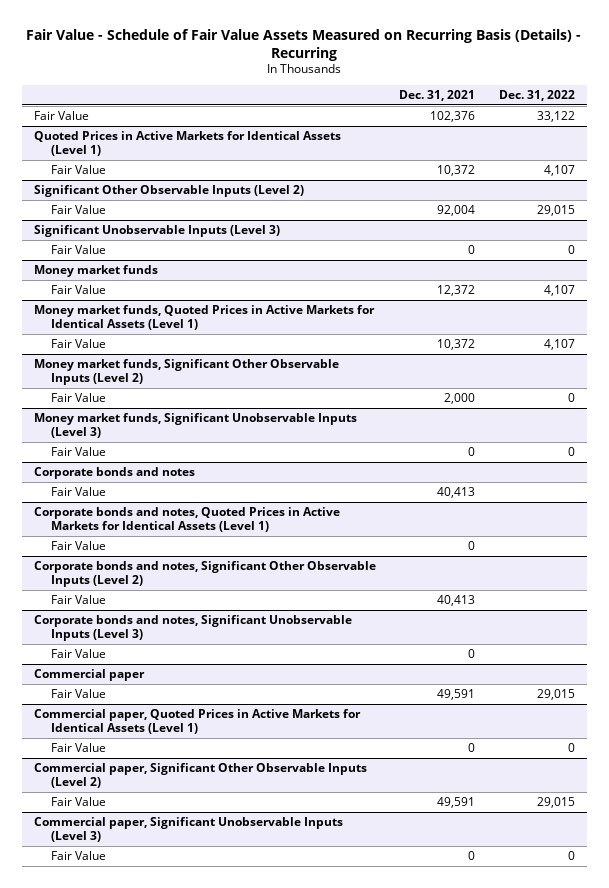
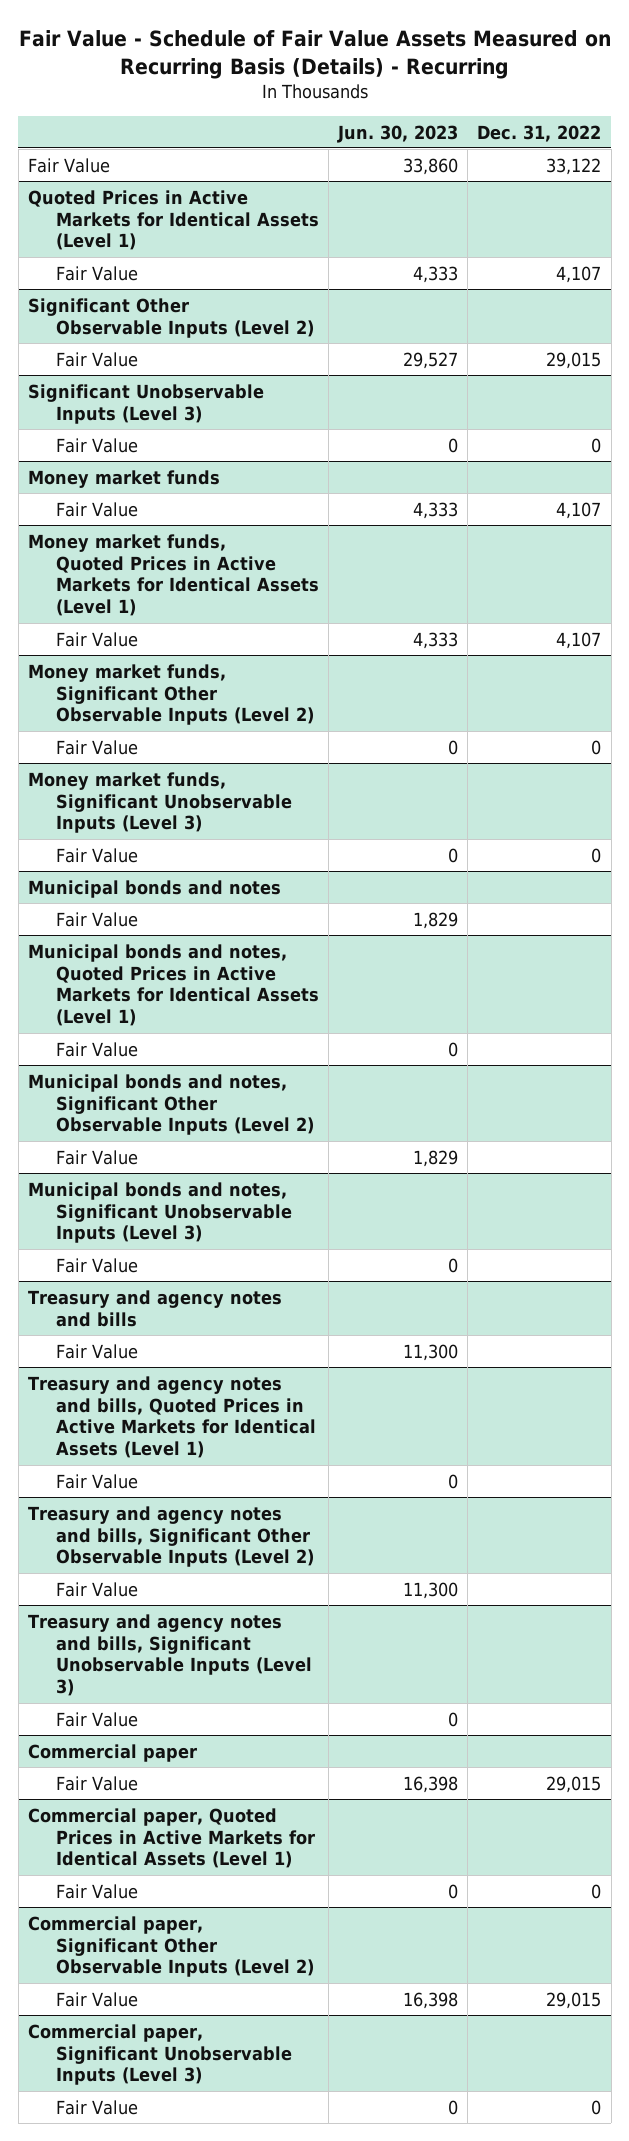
[399,89,476,101] Dec. 31, 2021 -> none
none -> [337,124,459,143] Jun. 30, 2023
[33,467,195,480] Corporate bonds and notes -> [27,879,281,898] Municipal bonds and notes
[33,507,340,533] Corporate bonds and notes, Quoted Prices in Active Markets for Identical Assets (Level 1) -> [27,943,320,1027] Municipal bonds and notes, Quoted Prices in Active Markets for Identical Assets (Level 1)
[33,561,376,588] Corporate bonds and notes, Significant Other Observable Inputs (Level 2) -> [27,1073,315,1136] Municipal bonds and notes, Significant Other Observable Inputs (Level 2)
[33,615,352,642] Corporate bonds and notes, Significant Unobservable Inputs (Level 3) -> [27,1181,293,1244] Municipal bonds and notes, Significant Unobservable Inputs (Level 3)
none -> [27,1289,282,1327] Treasury and agency notes and bills
none -> [56,1343,139,1359] Fair Value
none -> [27,1375,317,1459] Treasury and agency notes and bills, Quoted Prices in Active Markets for Identical Assets (Level 1)
none -> [56,1473,139,1489] Fair Value
none -> [27,1505,315,1568] Treasury and agency notes and bills, Significant Other Observable Inputs (Level 2)
none -> [56,1581,139,1597] Fair Value
none -> [27,1613,313,1697] Treasury and agency notes and bills, Significant Unobservable Inputs (Level 3)
none -> [56,1711,139,1727] Fair Value

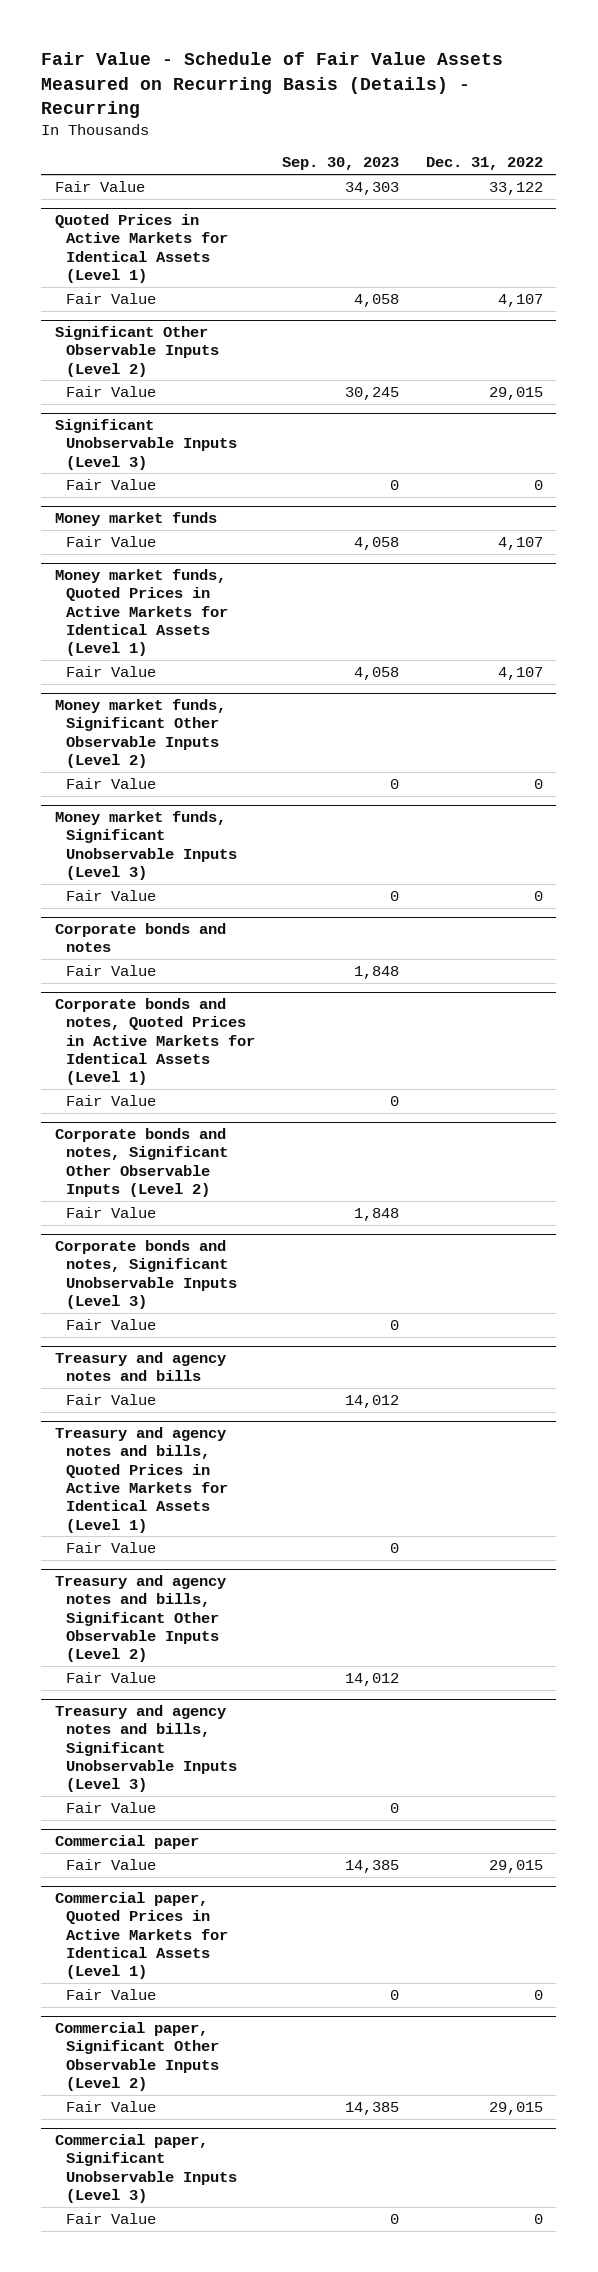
[337,124,459,143] Jun. 30, 2023 -> none
none -> [281,157,399,171] Sep. 30, 2023
[27,879,281,898] Municipal bonds and notes -> [54,923,226,953] Corporate bonds and notes
[27,943,320,1027] Municipal bonds and notes, Quoted Prices in Active Markets for Identical Assets (Level 1) -> [54,998,255,1086] Corporate bonds and notes, Quoted Prices in Active Markets for Identical Assets (Level 1)
[27,1073,315,1136] Municipal bonds and notes, Significant Other Observable Inputs (Level 2) -> [54,1128,228,1198] Corporate bonds and notes, Significant Other Observable Inputs (Level 2)
[27,1181,293,1244] Municipal bonds and notes, Significant Unobservable Inputs (Level 3) -> [54,1240,237,1310] Corporate bonds and notes, Significant Unobservable Inputs (Level 3)

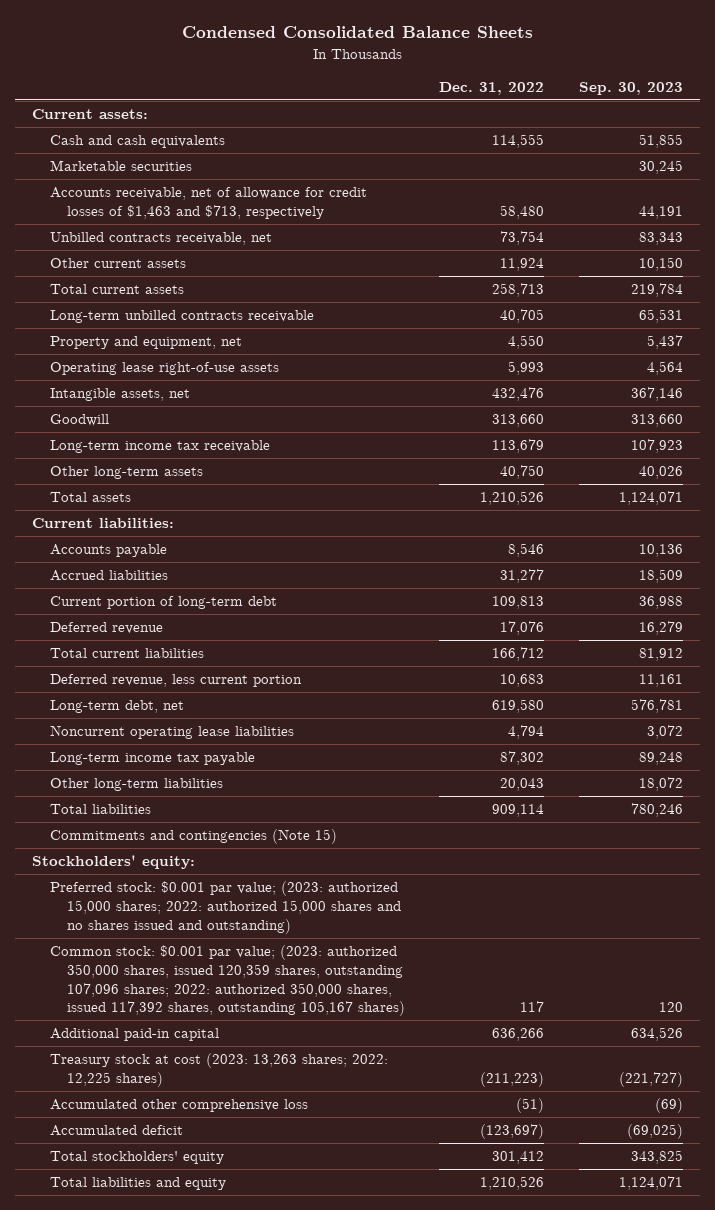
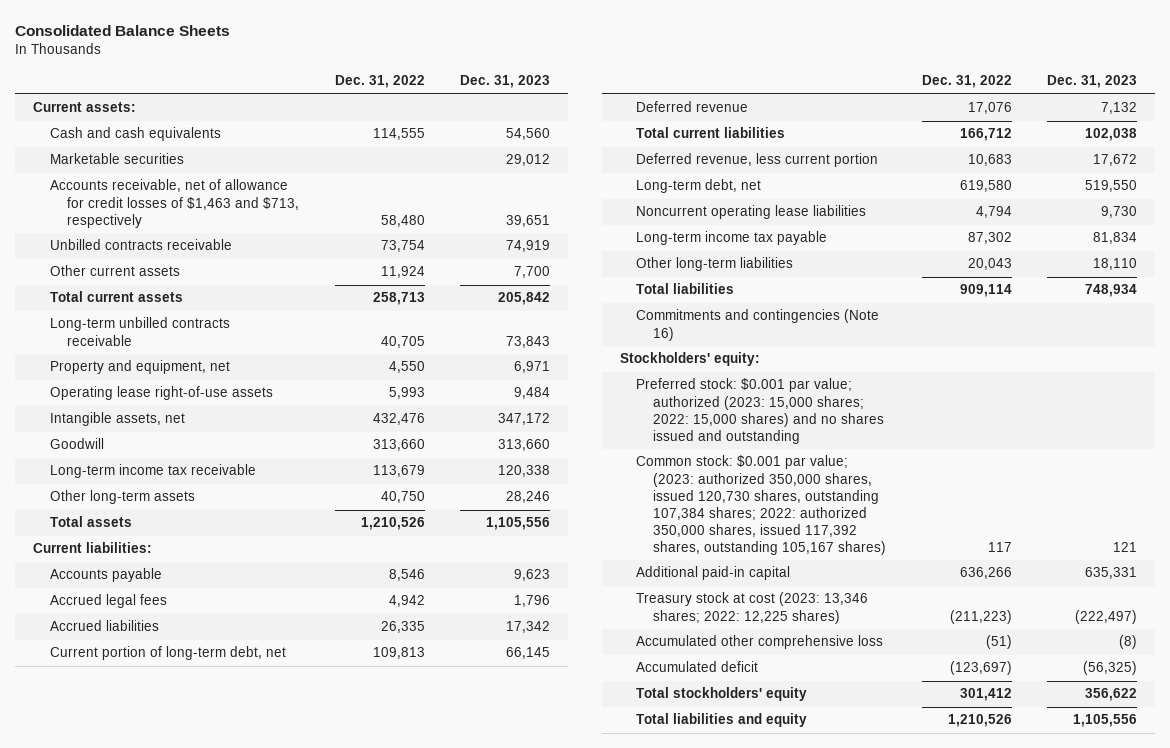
[181,26,533,39] Condensed Consolidated Balance Sheets -> [15,25,231,37] Consolidated Balance Sheets
[578,81,683,95] Sep. 30, 2023 -> none
none -> [460,75,551,89] Dec. 31, 2023
[49,232,272,246] Unbilled contracts receivable, net -> [49,239,232,251] Unbilled contracts receivable
none -> [49,594,167,609] Accrued legal fees
[500,569,545,584] 31,277 -> [380,621,425,634] 26,335
[49,596,277,610] Current portion of long-term debt -> [49,646,286,661] Current portion of long-term debt, net
[49,829,337,845] Commitments and contingencies (Note 15) -> [636,309,880,341] Commitments and contingencies (Note 16)
[49,881,401,934] Preferred stock: $0.001 par value; (2023: authorized 15,000 shares; 2022: authorized 15,000 shares and no shares issued and outstanding) -> [636,378,885,444] Preferred stock: $0.001 par value; authorized (2023: 15,000 shares; 2022: 15,000 shares) and no shares issued and outstanding
[49,945,405,1017] Common stock: $0.001 par value; (2023: authorized 350,000 shares, issued 120,359 shares, outstanding 107,096 shares; 2022: authorized 350,000 shares, issued 117,392 shares, outstanding 105,167 shares) -> [636,455,887,556] Common stock: $0.001 par value; (2023: authorized 350,000 shares, issued 120,730 shares, outstanding 107,384 shares; 2022: authorized 350,000 shares, issued 117,392 shares, outstanding 105,167 shares)
[49,1053,388,1087] Treasury stock at cost (2023: 13,263 shares; 2022: 12,225 shares) -> [636,592,869,624] Treasury stock at cost (2023: 13,346 shares; 2022: 12,225 shares)

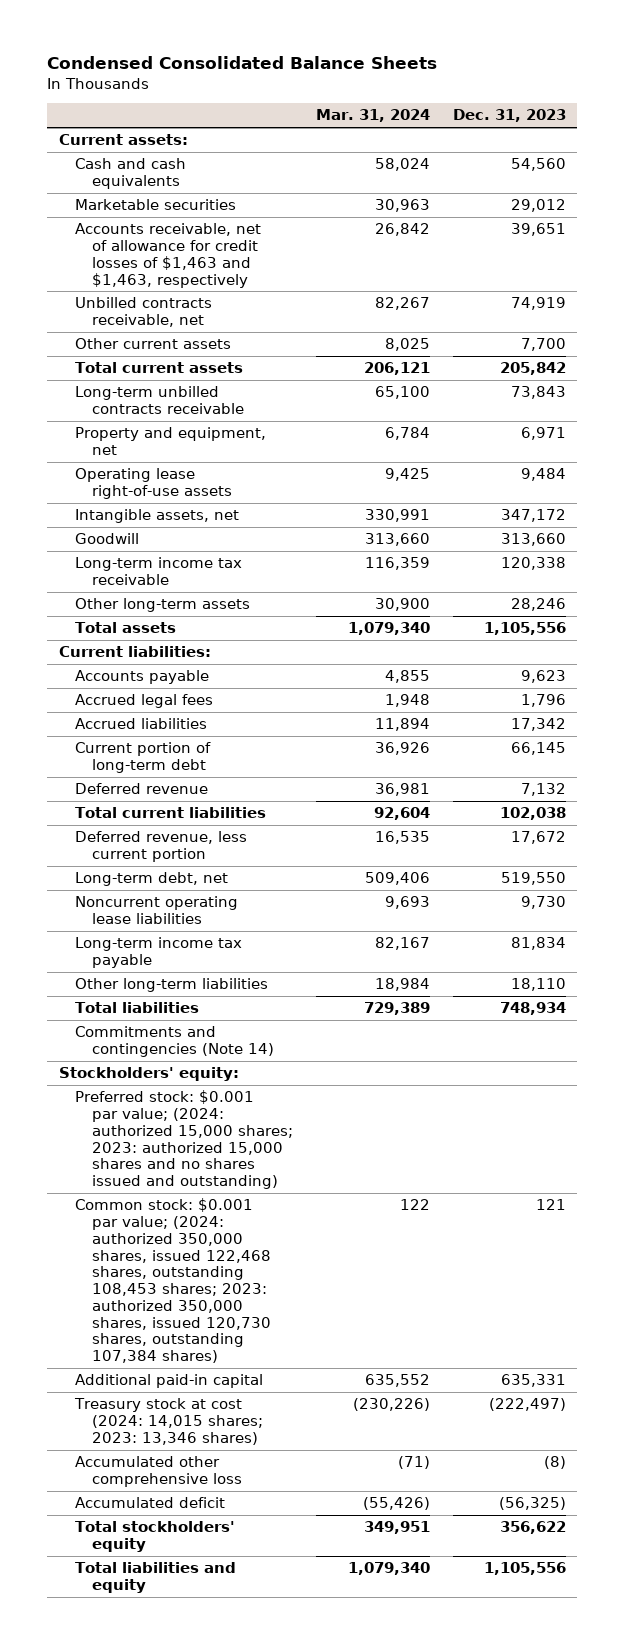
[15,25,231,37] Consolidated Balance Sheets -> [47,56,438,70] Condensed Consolidated Balance Sheets
[334,75,425,89] Dec. 31, 2022 -> none
none -> [316,109,431,123] Mar. 31, 2024
[49,179,299,228] Accounts receivable, net of allowance for credit losses of $1,463 and $713, respectively -> [75,223,262,288] Accounts receivable, net of allowance for credit losses of $1,463 and $1,463, respectively
[49,239,232,251] Unbilled contracts receivable -> [75,297,213,328] Unbilled contracts receivable, net
[49,646,286,661] Current portion of long-term debt, net -> [75,742,212,774] Current portion of long-term debt
[636,309,880,341] Commitments and contingencies (Note 16) -> [75,1026,275,1058] Commitments and contingencies (Note 14)
[636,378,885,444] Preferred stock: $0.001 par value; authorized (2023: 15,000 shares; 2022: 15,000 shares) and no shares issued and outstanding -> [75,1090,294,1190] Preferred stock: $0.001 par value; (2024: authorized 15,000 shares; 2023: authorized 15,000 shares and no shares issued and outstanding)
[636,455,887,556] Common stock: $0.001 par value; (2023: authorized 350,000 shares, issued 120,730 shares, outstanding 107,384 shares; 2022: authorized 350,000 shares, issued 117,392 shares, outstanding 105,167 shares) -> [75,1198,272,1364] Common stock: $0.001 par value; (2024: authorized 350,000 shares, issued 122,468 shares, outstanding 108,453 shares; 2023: authorized 350,000 shares, issued 120,730 shares, outstanding 107,384 shares)
[636,592,869,624] Treasury stock at cost (2023: 13,346 shares; 2022: 12,225 shares) -> [74,1398,264,1445] Treasury stock at cost (2024: 14,015 shares; 2023: 13,346 shares)

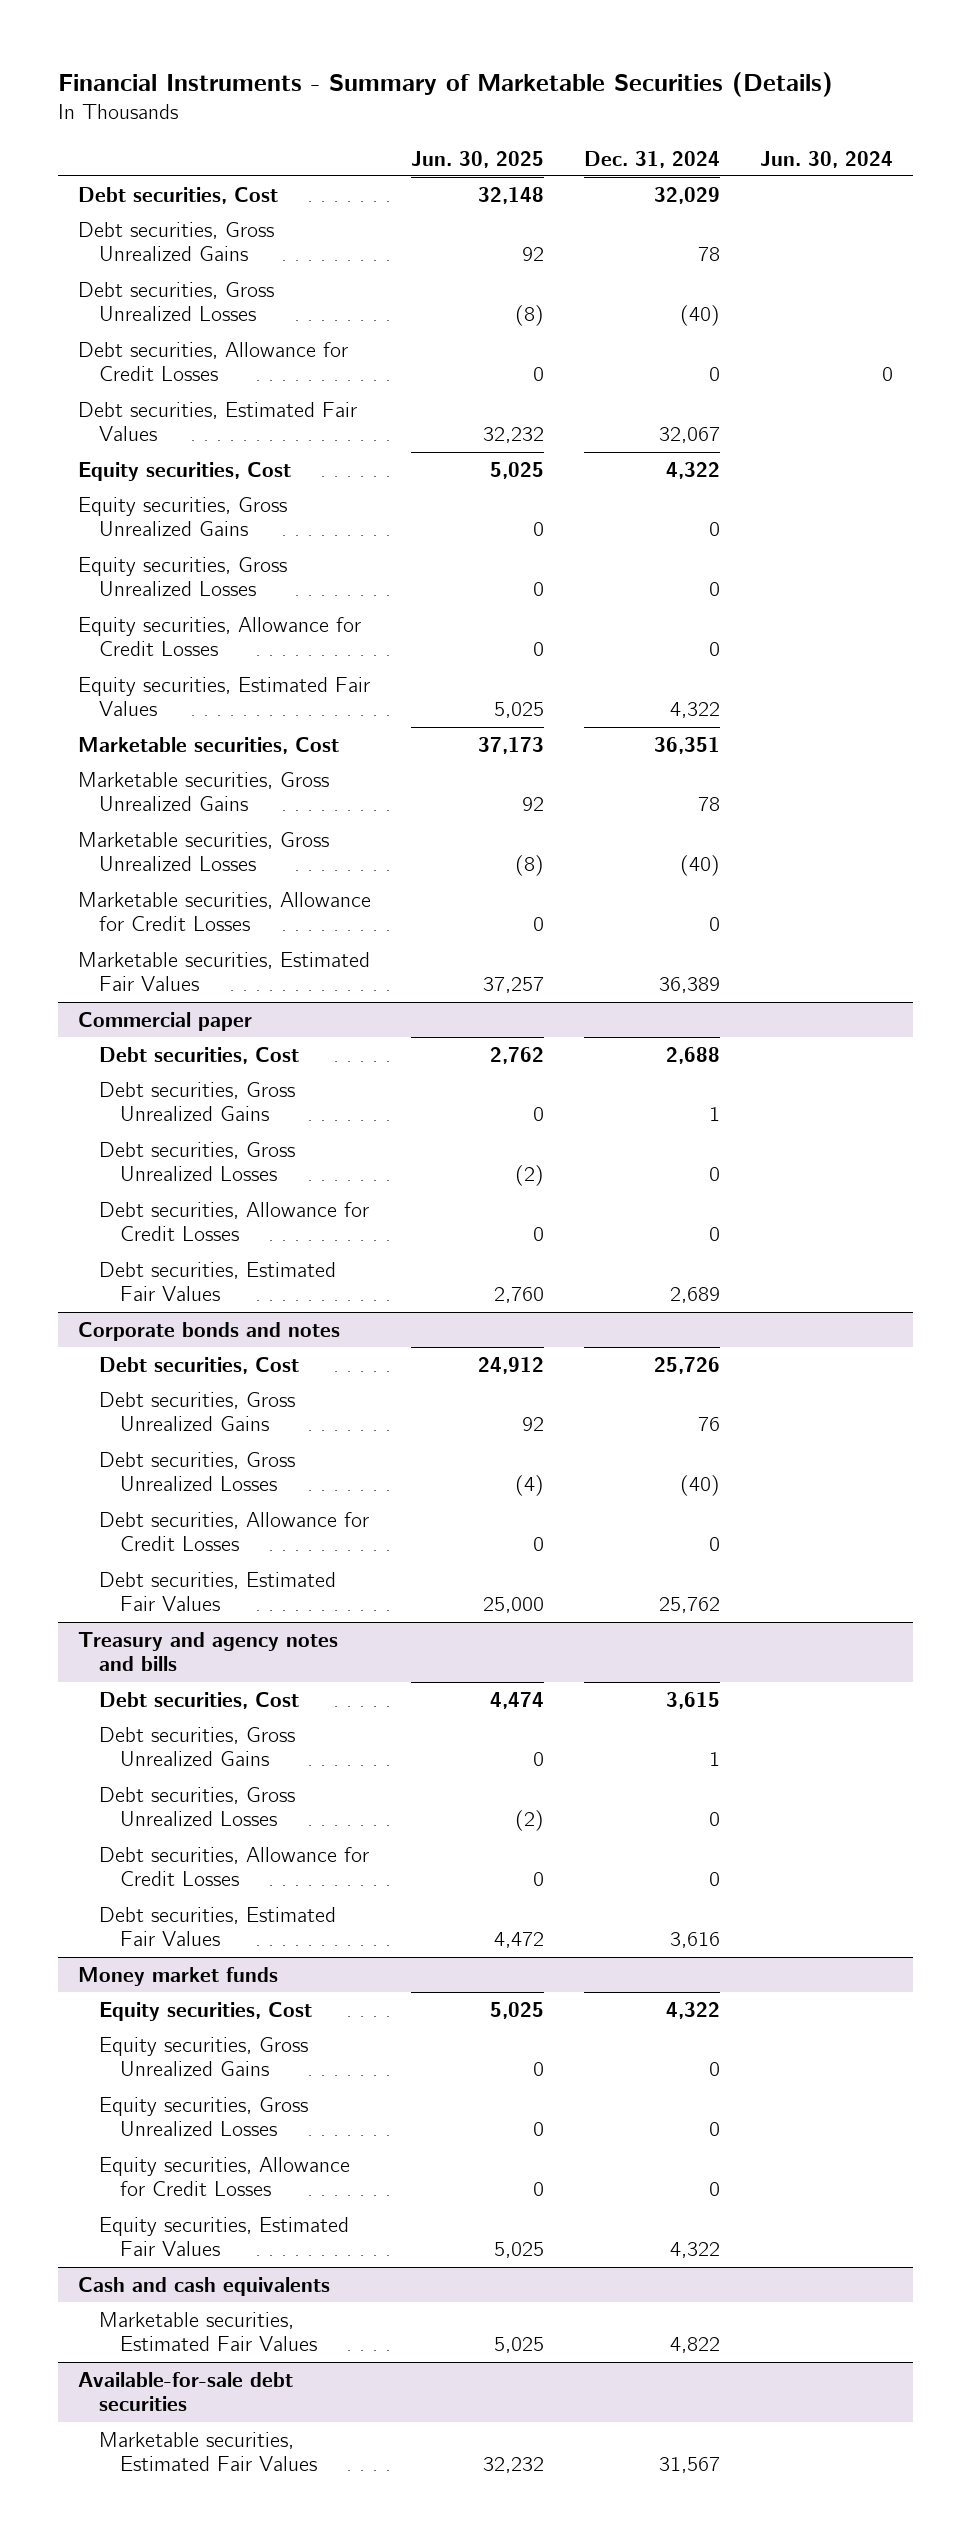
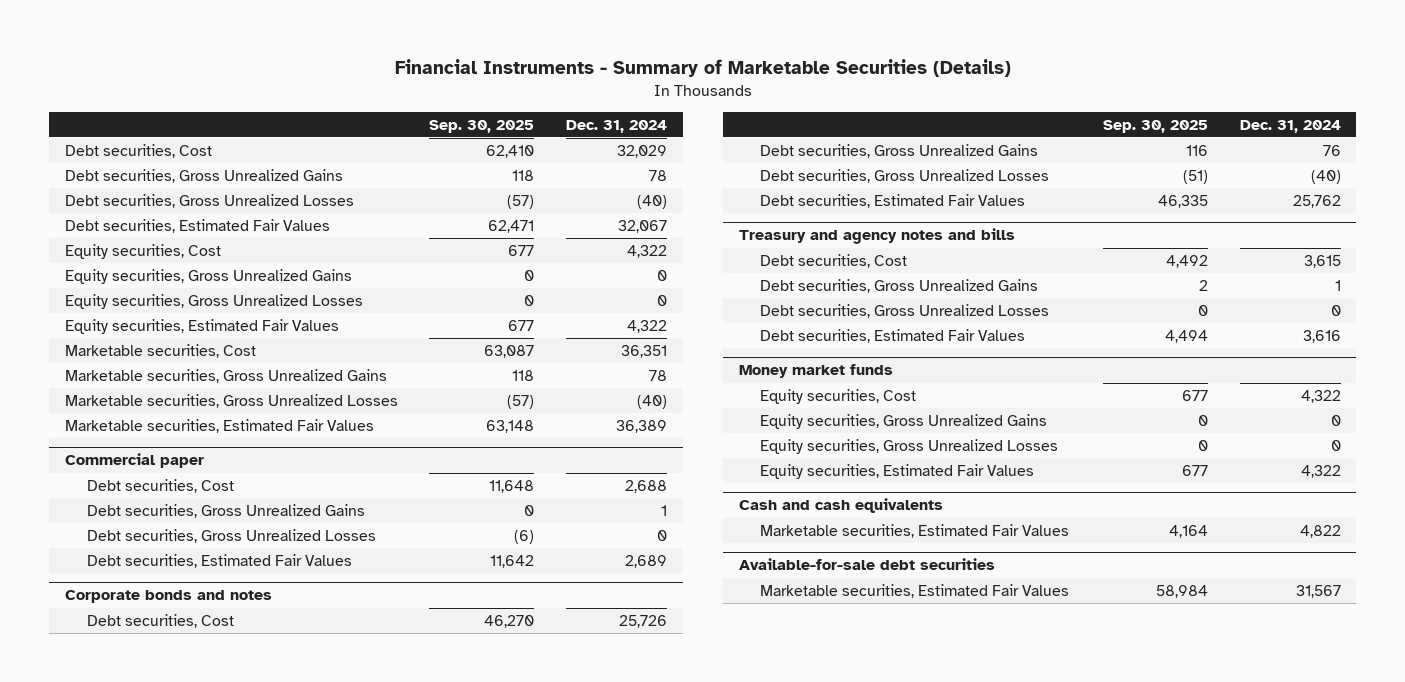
[411,150,545,168] Jun. 30, 2025 -> none
[759,150,893,168] Jun. 30, 2024 -> none
none -> [429,119,535,133] Sep. 30, 2025
[78,341,349,382] Debt securities, Allowance for Credit Losses -> none
[78,616,362,657] Equity securities, Allowance for Credit Losses -> none
[78,891,372,932] Marketable securities, Allowance for Credit Losses -> none
[99,1201,370,1242] Debt securities, Allowance for Credit Losses -> none
[99,1511,370,1552] Debt securities, Allowance for Credit Losses -> none
[99,1846,370,1887] Debt securities, Allowance for Credit Losses -> none
[99,2156,351,2197] Equity securities, Allowance for Credit Losses -> none

